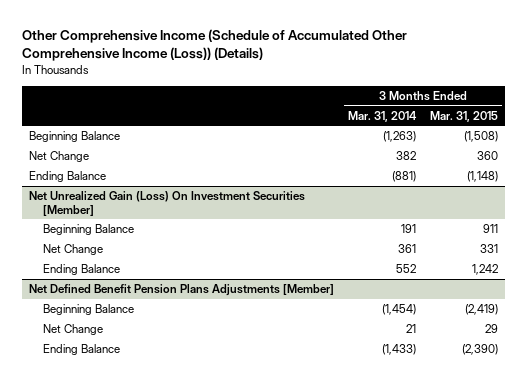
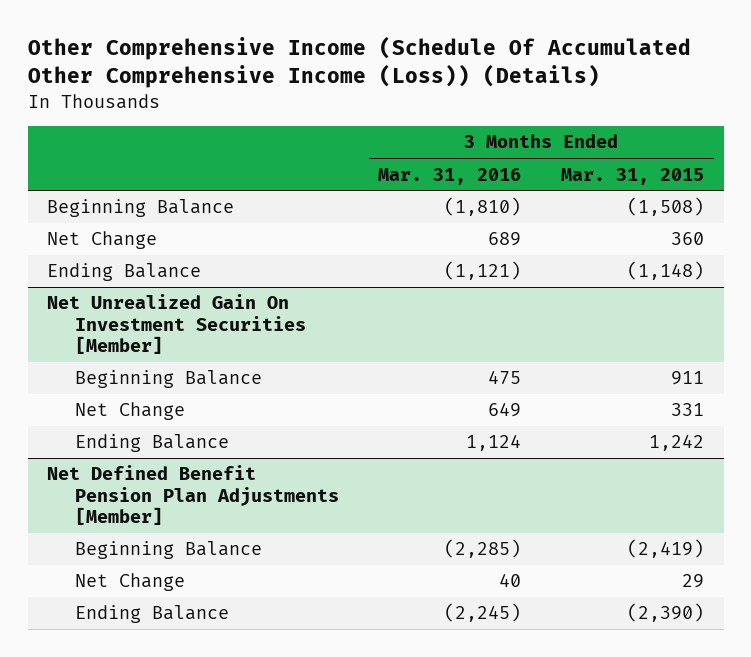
[21,28,407,62] Other Comprehensive Income (Schedule of Accumulated Other Comprehensive Income (Loss)) (Details) -> [27,36,691,89] Other Comprehensive Income (Schedule Of Accumulated Other Comprehensive Income (Loss)) (Details)
[347,110,417,122] Mar. 31, 2014 -> none
none -> [378,167,522,185] Mar. 31, 2016
[28,191,305,216] Net Unrealized Gain (Loss) On Investment Securities [Member] -> [47,294,307,354] Net Unrealized Gain On Investment Securities [Member]
[28,284,334,297] Net Defined Benefit Pension Plans Adjustments [Member] -> [47,465,340,525] Net Defined Benefit Pension Plan Adjustments [Member]

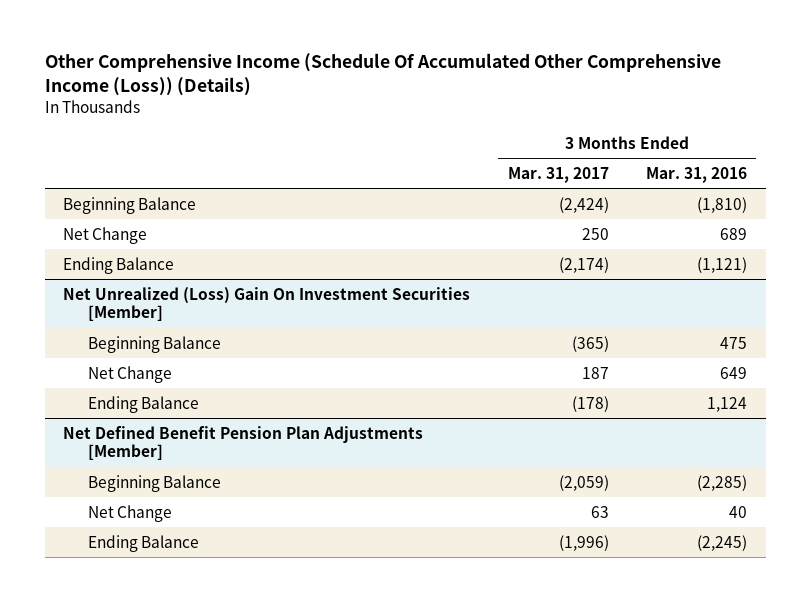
[560,167,704,185] Mar. 31, 2015 -> none
none -> [507,167,609,184] Mar. 31, 2017
[47,294,307,354] Net Unrealized Gain On Investment Securities [Member] -> [63,286,471,322] Net Unrealized (Loss) Gain On Investment Securities [Member]

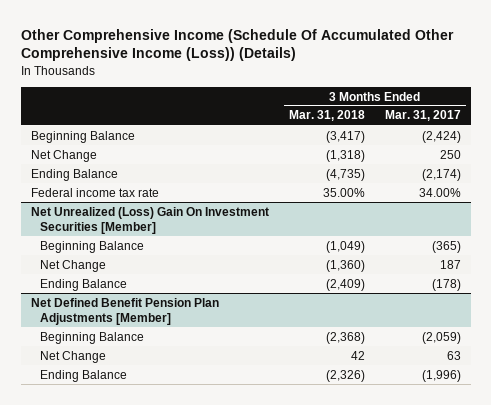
[646,167,748,184] Mar. 31, 2016 -> none
none -> [288,110,365,122] Mar. 31, 2018
none -> [30,187,159,197] Federal income tax rate

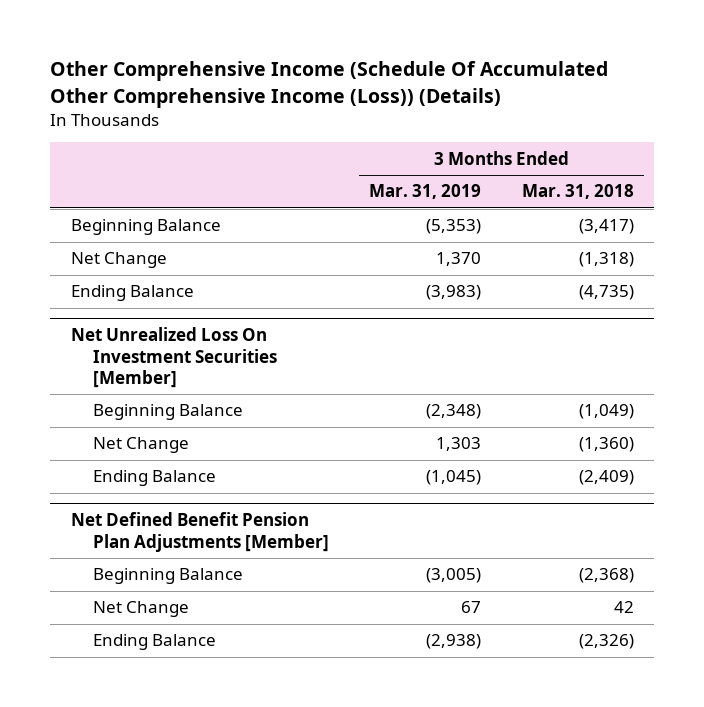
[384,110,461,122] Mar. 31, 2017 -> none
none -> [369,184,482,200] Mar. 31, 2019
[30,187,159,197] Federal income tax rate -> none
[30,206,269,234] Net Unrealized (Loss) Gain On Investment Securities [Member] -> [70,327,277,389] Net Unrealized Loss On Investment Securities [Member]

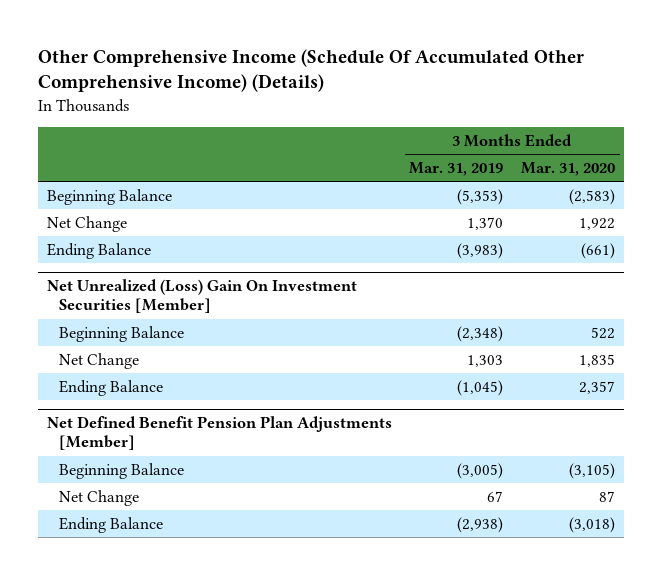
[50,61,609,108] Other Comprehensive Income (Schedule Of Accumulated Other Comprehensive Income (Loss)) (Details) -> [37,49,584,93] Other Comprehensive Income (Schedule Of Accumulated Other Comprehensive Income) (Details)
[521,184,634,200] Mar. 31, 2018 -> none
none -> [521,162,616,177] Mar. 31, 2020
[70,327,277,389] Net Unrealized Loss On Investment Securities [Member] -> [46,279,357,314] Net Unrealized (Loss) Gain On Investment Securities [Member]

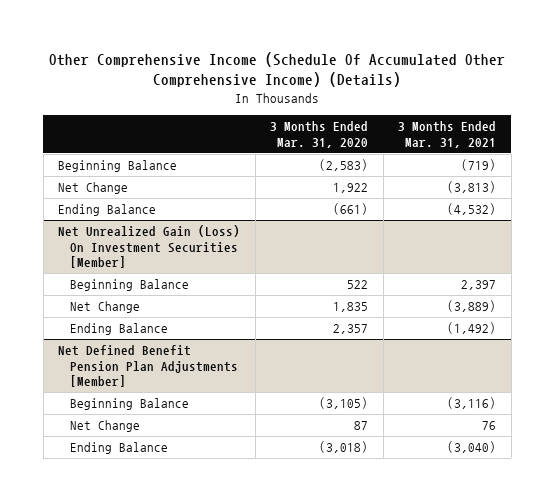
[409,162,504,177] Mar. 31, 2019 -> none
none -> [398,121,497,148] 3 Months Ended Mar. 31, 2021
[46,279,357,314] Net Unrealized (Loss) Gain On Investment Securities [Member] -> [58,225,241,268] Net Unrealized Gain (Loss) On Investment Securities [Member]

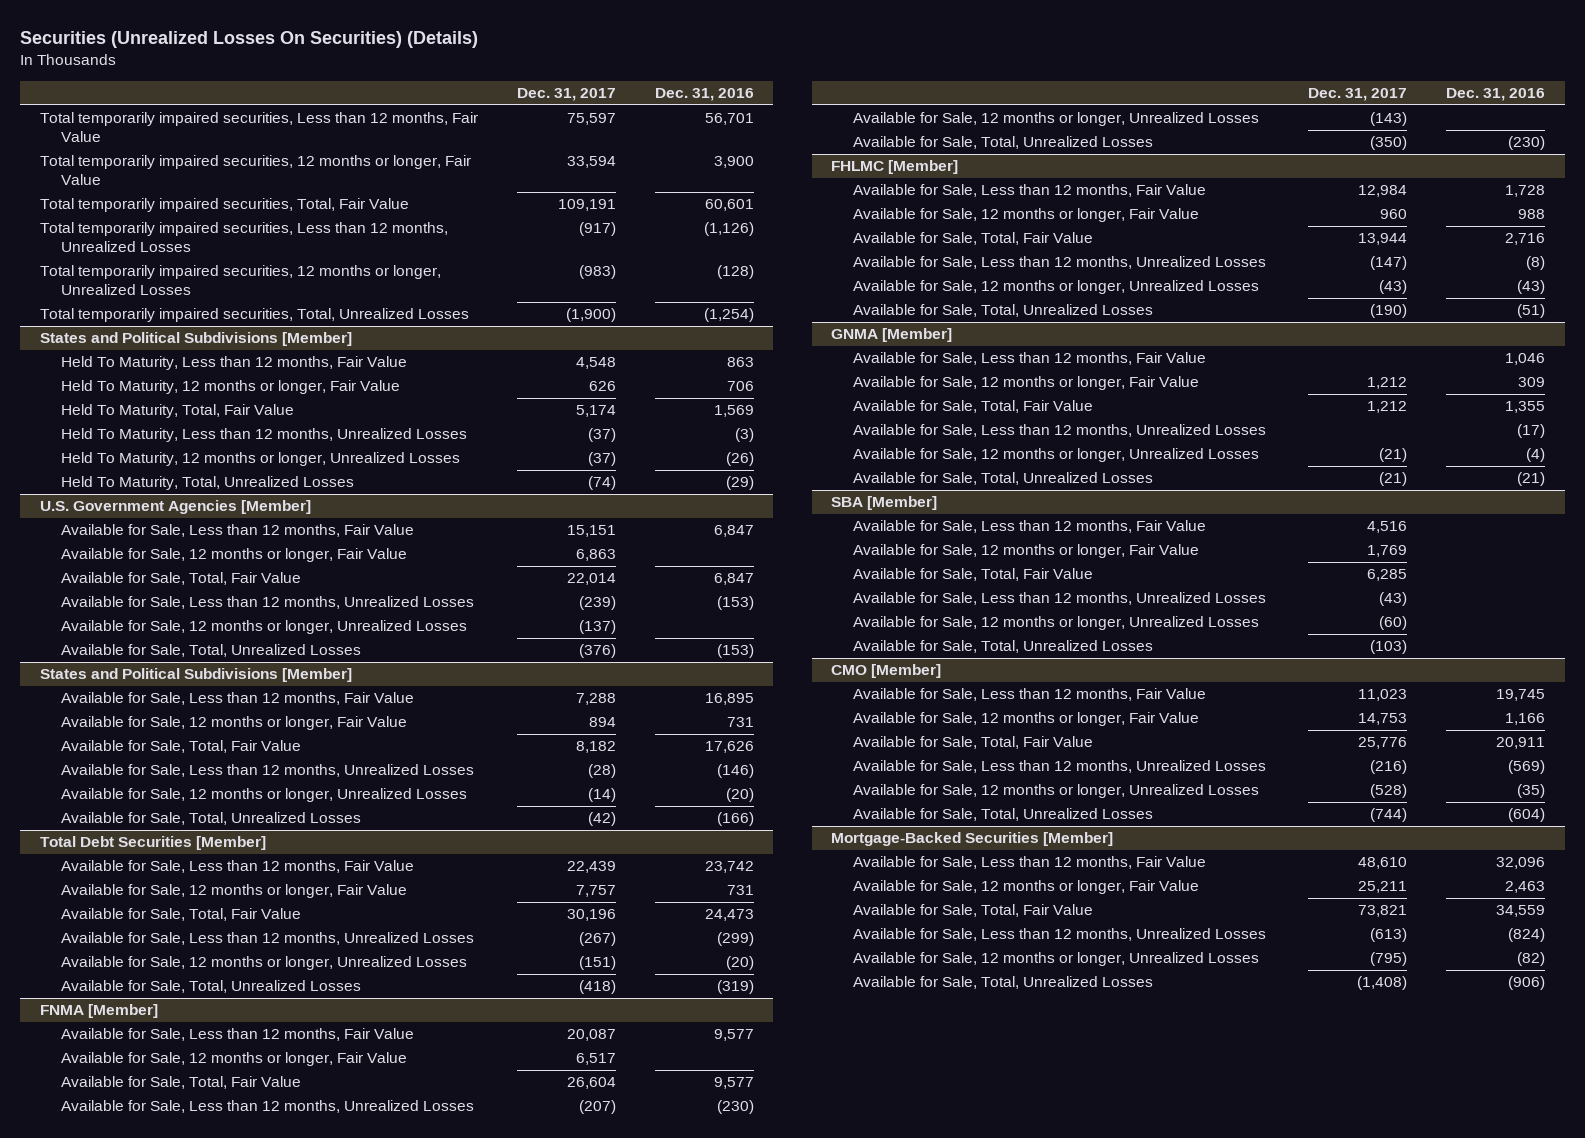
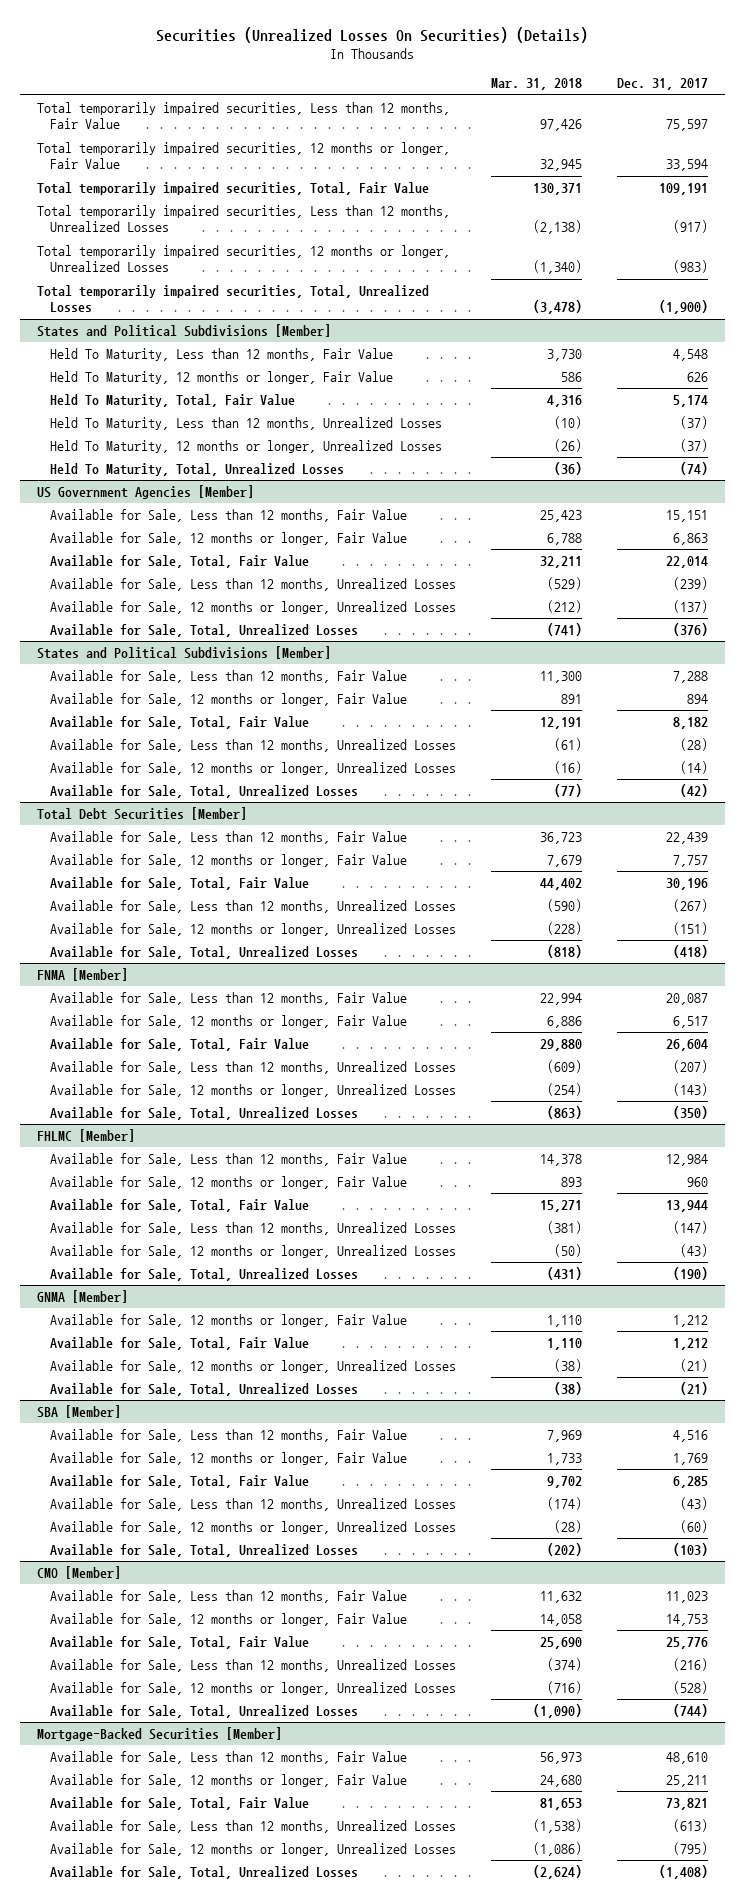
[654,88,754,102] Dec. 31, 2016 -> none
none -> [490,78,582,91] Mar. 31, 2018
[39,500,311,515] U.S. Government Agencies [Member] -> [37,484,255,499] US Government Agencies [Member]
[852,352,1206,366] Available for Sale, Less than 12 months, Fair Value -> none
[852,424,1266,438] Available for Sale, Less than 12 months, Unrealized Losses -> none

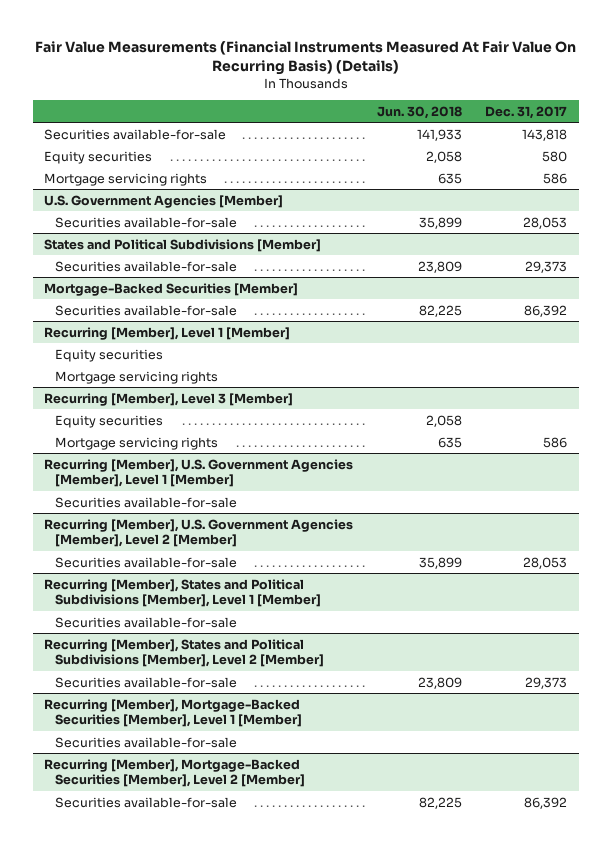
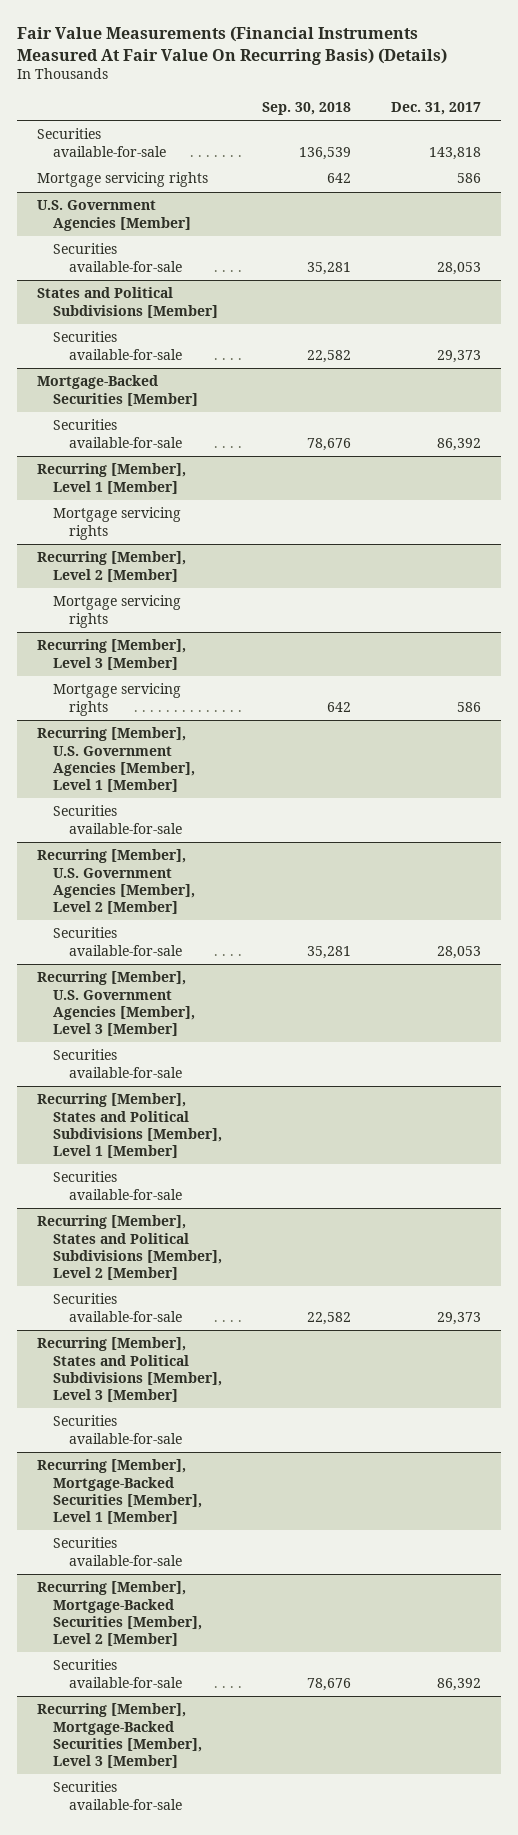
[376,105,462,119] Jun. 30, 2018 -> none
none -> [262,102,352,116] Sep. 30, 2018
[44,150,153,164] Equity securities -> none
[55,348,164,362] Equity securities -> none
none -> [36,551,186,582] Recurring [Member], Level 2 [Member]
none -> [53,595,182,628] Mortgage servicing rights
[55,414,164,428] Equity securities -> none
none -> [36,971,196,1036] Recurring [Member], U.S. Government Agencies [Member], Level 3 [Member]
none -> [53,1049,183,1078] Securities available-for-sale
none -> [36,1337,223,1402] Recurring [Member], States and Political Subdivisions [Member], Level 3 [Member]
none -> [53,1415,183,1444] Securities available-for-sale
none -> [36,1703,203,1768] Recurring [Member], Mortgage-Backed Securities [Member], Level 3 [Member]
none -> [53,1781,183,1810] Securities available-for-sale

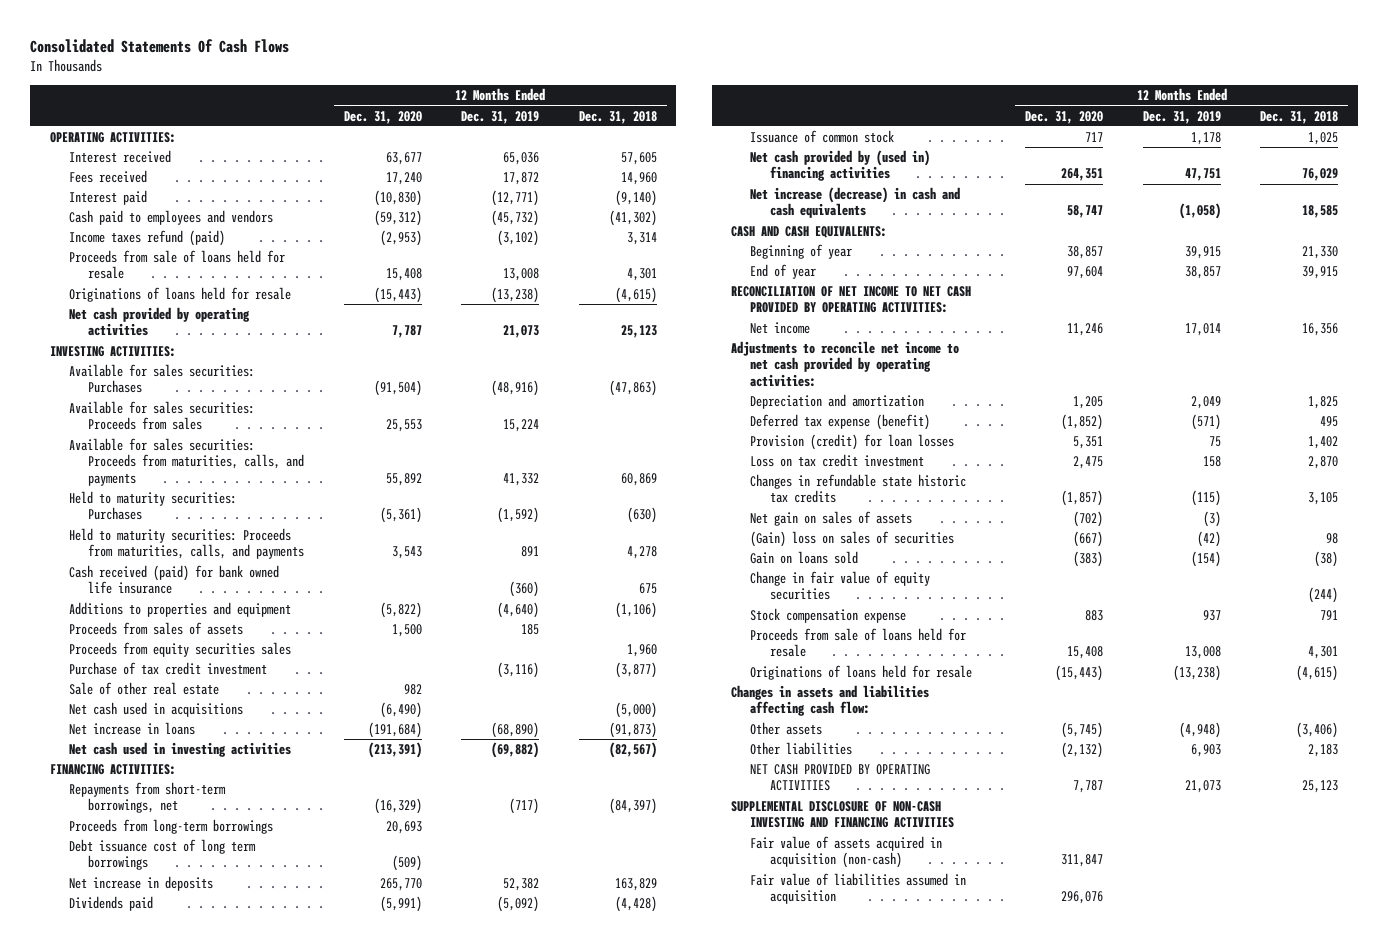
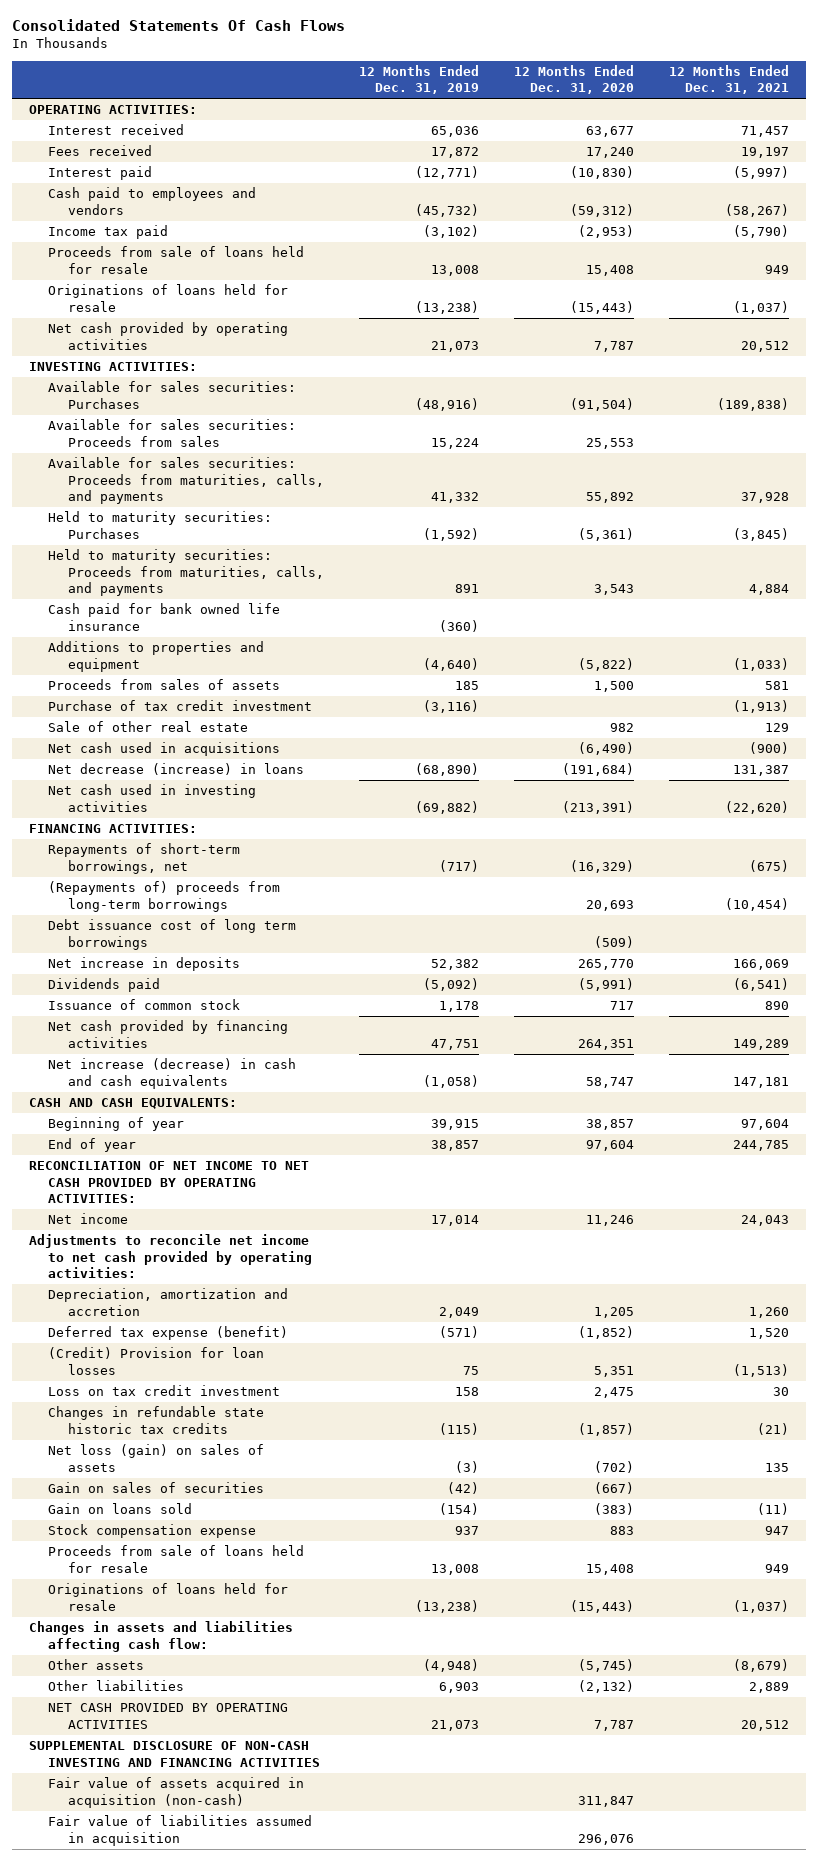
[578,110,657,124] Dec. 31, 2018 -> none
none -> [668,65,789,95] 12 Months Ended Dec. 31, 2021
[69,230,226,247] Income taxes refund (paid) -> [48,225,169,240] Income tax paid
[69,565,280,595] Cash received (paid) for bank owned life insurance -> [48,603,281,631] Cash paid for bank owned life insurance
[69,642,292,658] Proceeds from equity securities sales -> none
[69,722,196,736] Net increase in loans -> [48,763,305,776] Net decrease (increase) in loans
[69,782,227,814] Repayments from short-term borrowings, net -> [48,843,241,874] Repayments of short-term borrowings, net
[69,819,274,835] Proceeds from long-term borrowings -> [48,881,281,912] (Repayments of) proceeds from long-term borrowings
[750,150,931,182] Net cash provided by (used in) financing activities -> [48,1020,289,1048] Net cash provided by financing activities
[750,394,925,410] Depreciation and amortization -> [48,1288,289,1316] Depreciation, amortization and accretion
[750,434,955,451] Provision (credit) for loan losses -> [48,1347,265,1375] (Credit) Provision for loan losses
[750,511,913,527] Net gain on sales of assets -> [48,1444,265,1472] Net loss (gain) on sales of assets
[750,531,955,548] (Gain) loss on sales of securities -> [48,1482,265,1494] Gain on sales of securities
[750,571,931,601] Change in fair value of equity securities -> none

